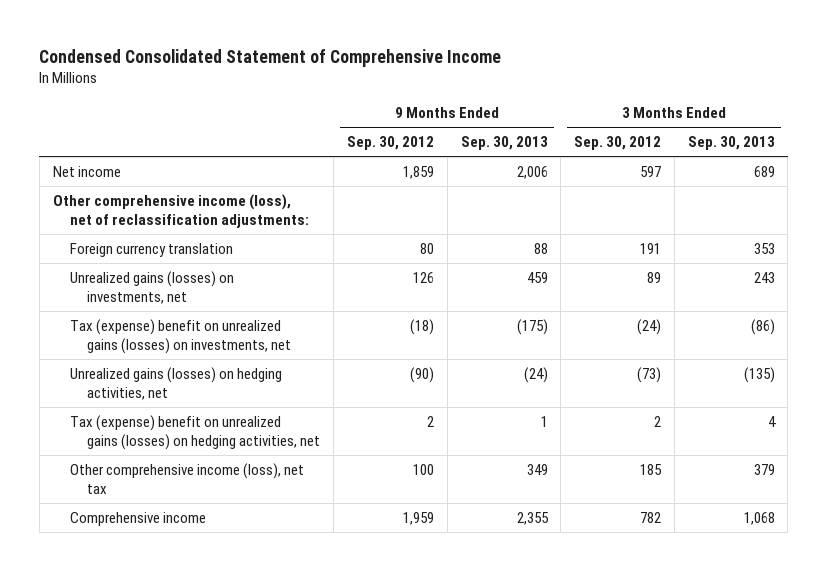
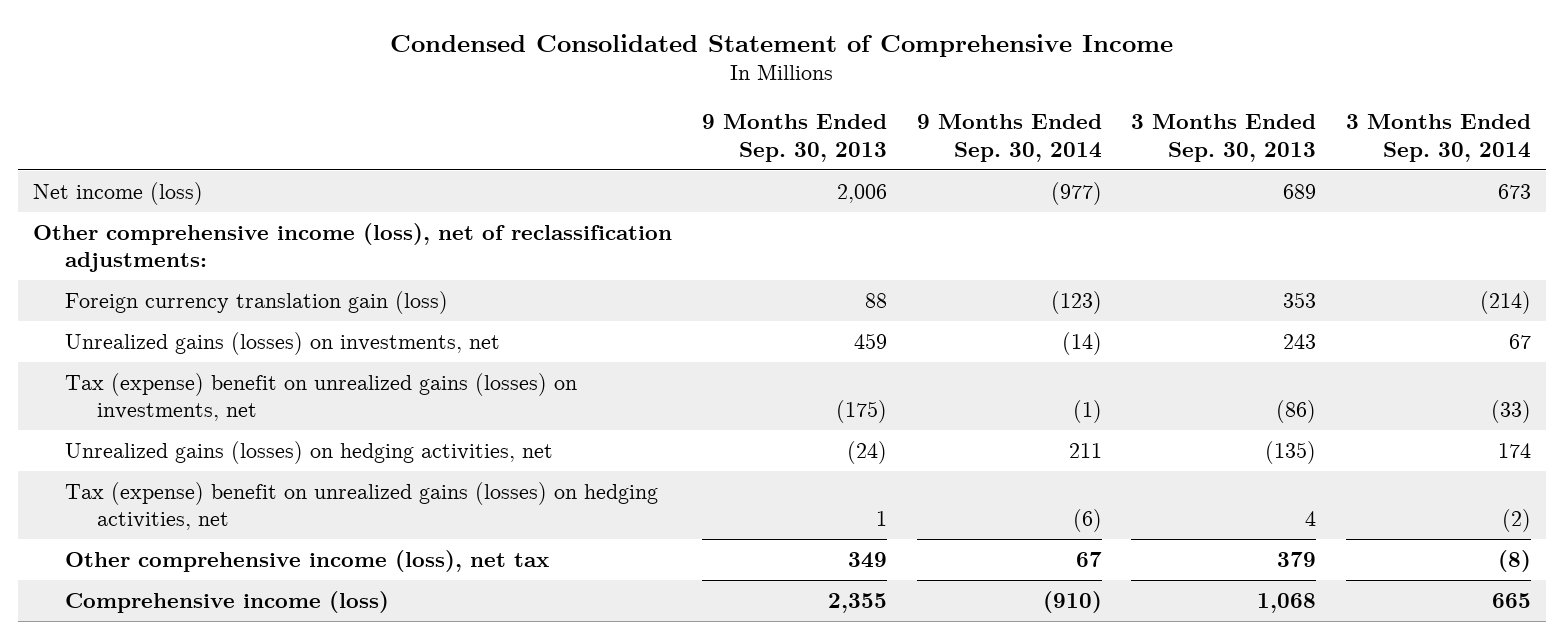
[347,136,435,151] Sep. 30, 2012 -> none
[574,136,662,151] Sep. 30, 2012 -> none
none -> [916,114,1102,162] 9 Months Ended Sep. 30, 2014
none -> [1345,114,1531,162] 3 Months Ended Sep. 30, 2014
[52,165,121,177] Net income -> [33,181,204,205] Net income (loss)
[70,242,234,257] Foreign currency translation -> [65,290,449,314] Foreign currency translation gain (loss)
[70,511,207,526] Comprehensive income -> [65,590,390,613] Comprehensive income (loss)

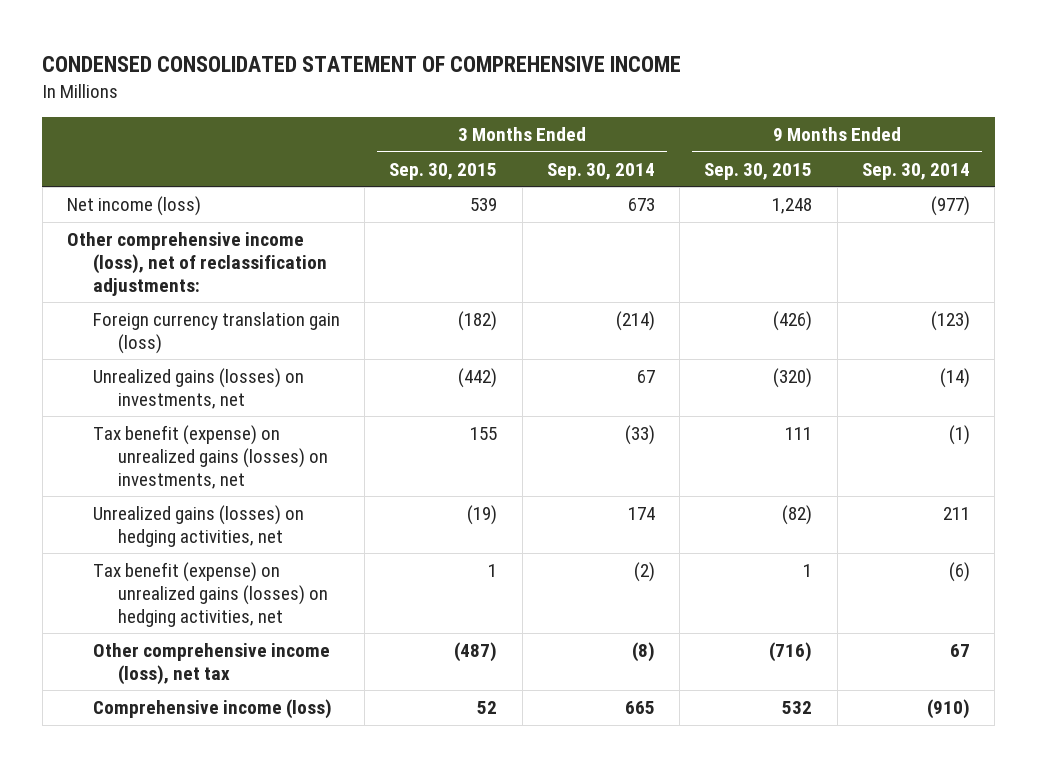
[390,33,1174,57] Condensed Consolidated Statement of Comprehensive Income -> [42,56,682,73] CONDENSED CONSOLIDATED STATEMENT OF COMPREHENSIVE INCOME
[701,114,887,162] 9 Months Ended Sep. 30, 2013 -> none
[1131,114,1317,162] 3 Months Ended Sep. 30, 2013 -> none
none -> [389,162,498,180] Sep. 30, 2015
none -> [704,162,813,180] Sep. 30, 2015
[65,372,578,421] Tax (expense) benefit on unrealized gains (losses) on investments, net -> [92,425,329,489] Tax benefit (expense) on unrealized gains (losses) on investments, net
[65,481,659,530] Tax (expense) benefit on unrealized gains (losses) on hedging activities, net -> [92,562,329,627] Tax benefit (expense) on unrealized gains (losses) on hedging activities, net

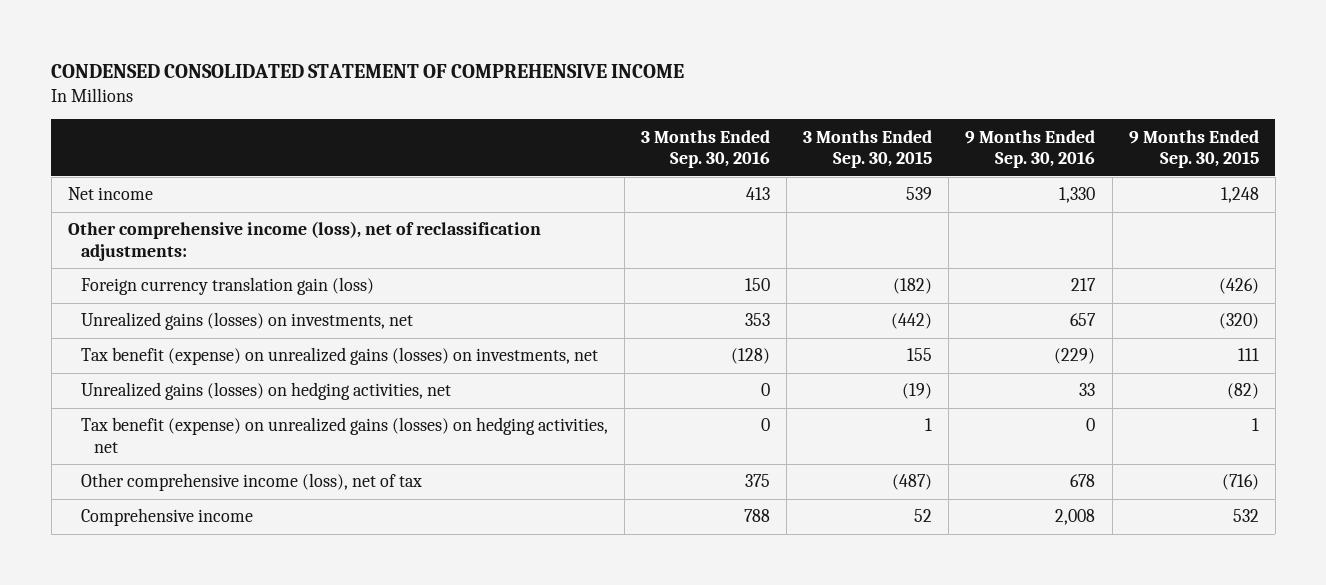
[546,162,655,180] Sep. 30, 2014 -> none
[862,162,971,180] Sep. 30, 2014 -> none
none -> [641,129,771,169] 3 Months Ended Sep. 30, 2016
none -> [965,129,1096,169] 9 Months Ended Sep. 30, 2016
[67,196,202,217] Net income (loss) -> [67,187,153,201] Net income
[92,643,330,685] Other comprehensive income (loss), net tax -> [80,473,422,492] Other comprehensive income (loss), net of tax
[92,699,332,720] Comprehensive income (loss) -> [80,508,253,527] Comprehensive income

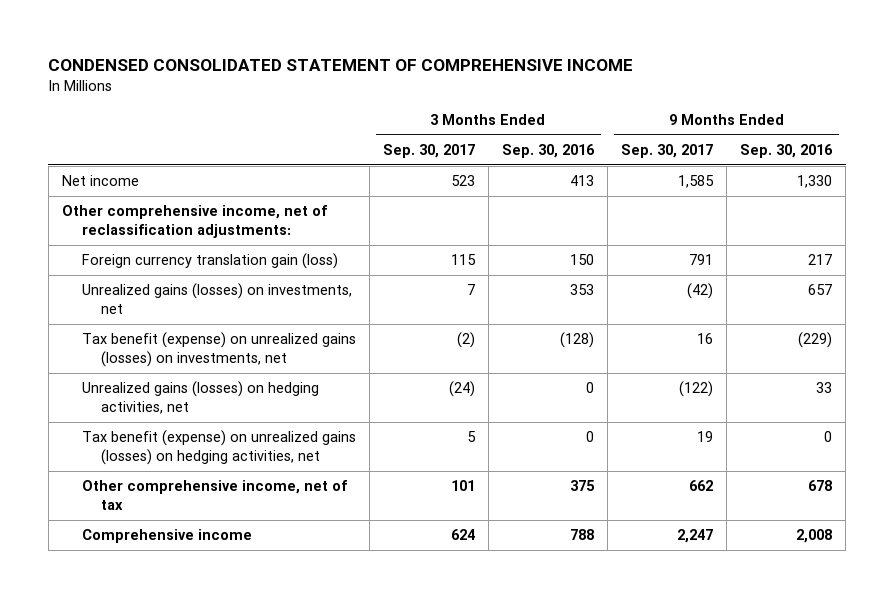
[803,129,933,169] 3 Months Ended Sep. 30, 2015 -> none
[1128,129,1259,169] 9 Months Ended Sep. 30, 2015 -> none
none -> [382,143,475,158] Sep. 30, 2017
none -> [621,143,714,158] Sep. 30, 2017
[67,221,541,261] Other comprehensive income (loss), net of reclassification adjustments: -> [61,205,327,238] Other comprehensive income, net of reclassification adjustments:
[80,473,422,492] Other comprehensive income (loss), net of tax -> [81,480,347,510] Other comprehensive income, net of tax

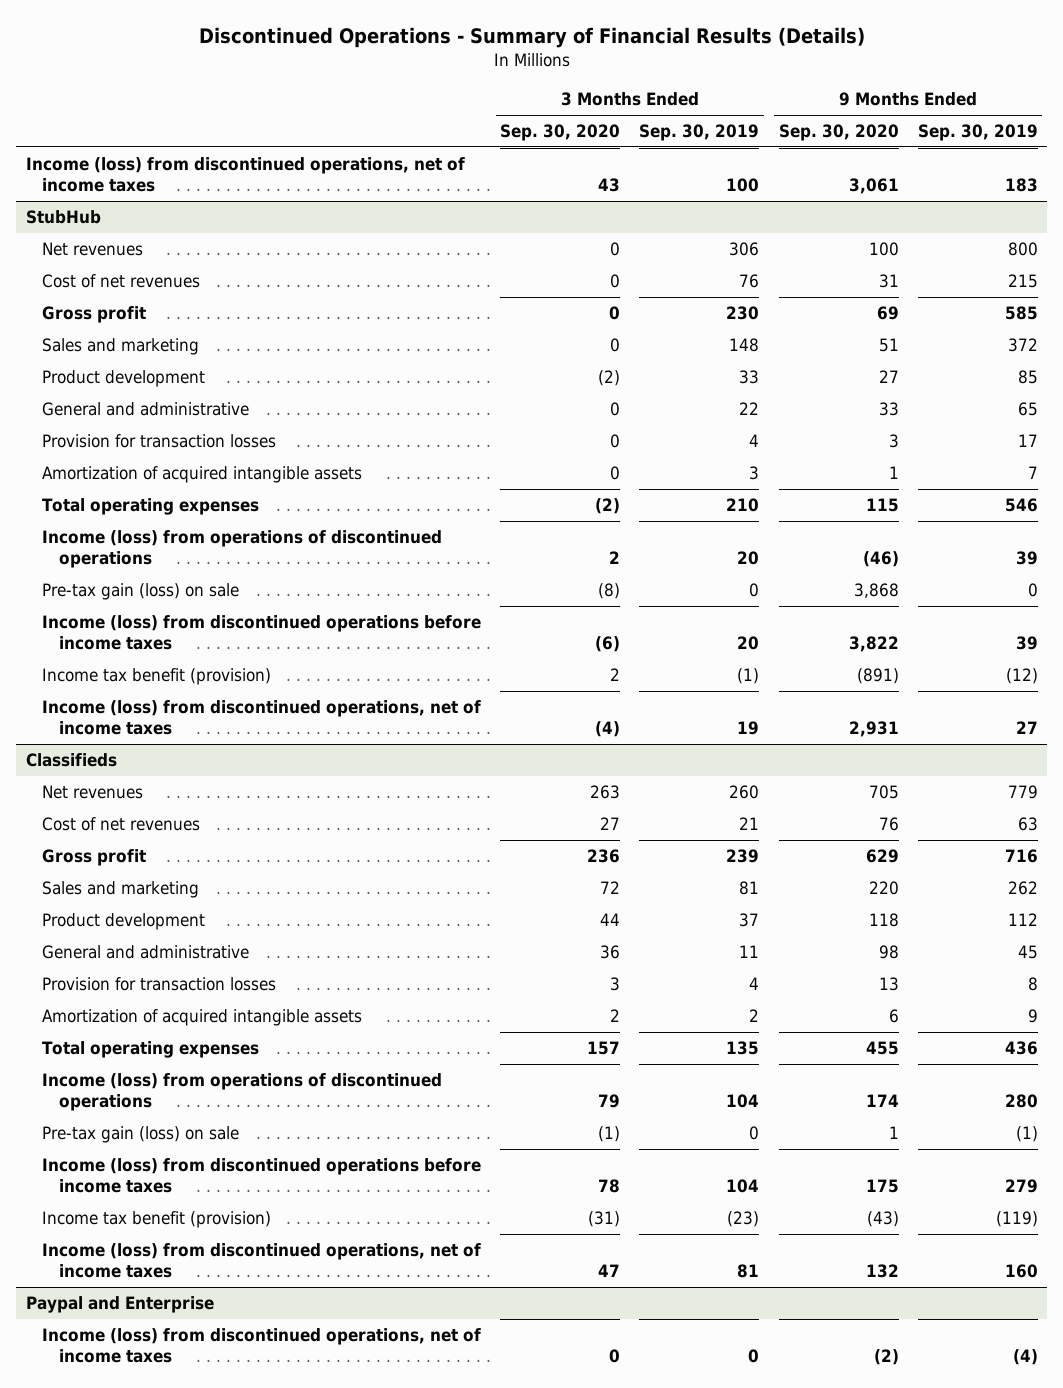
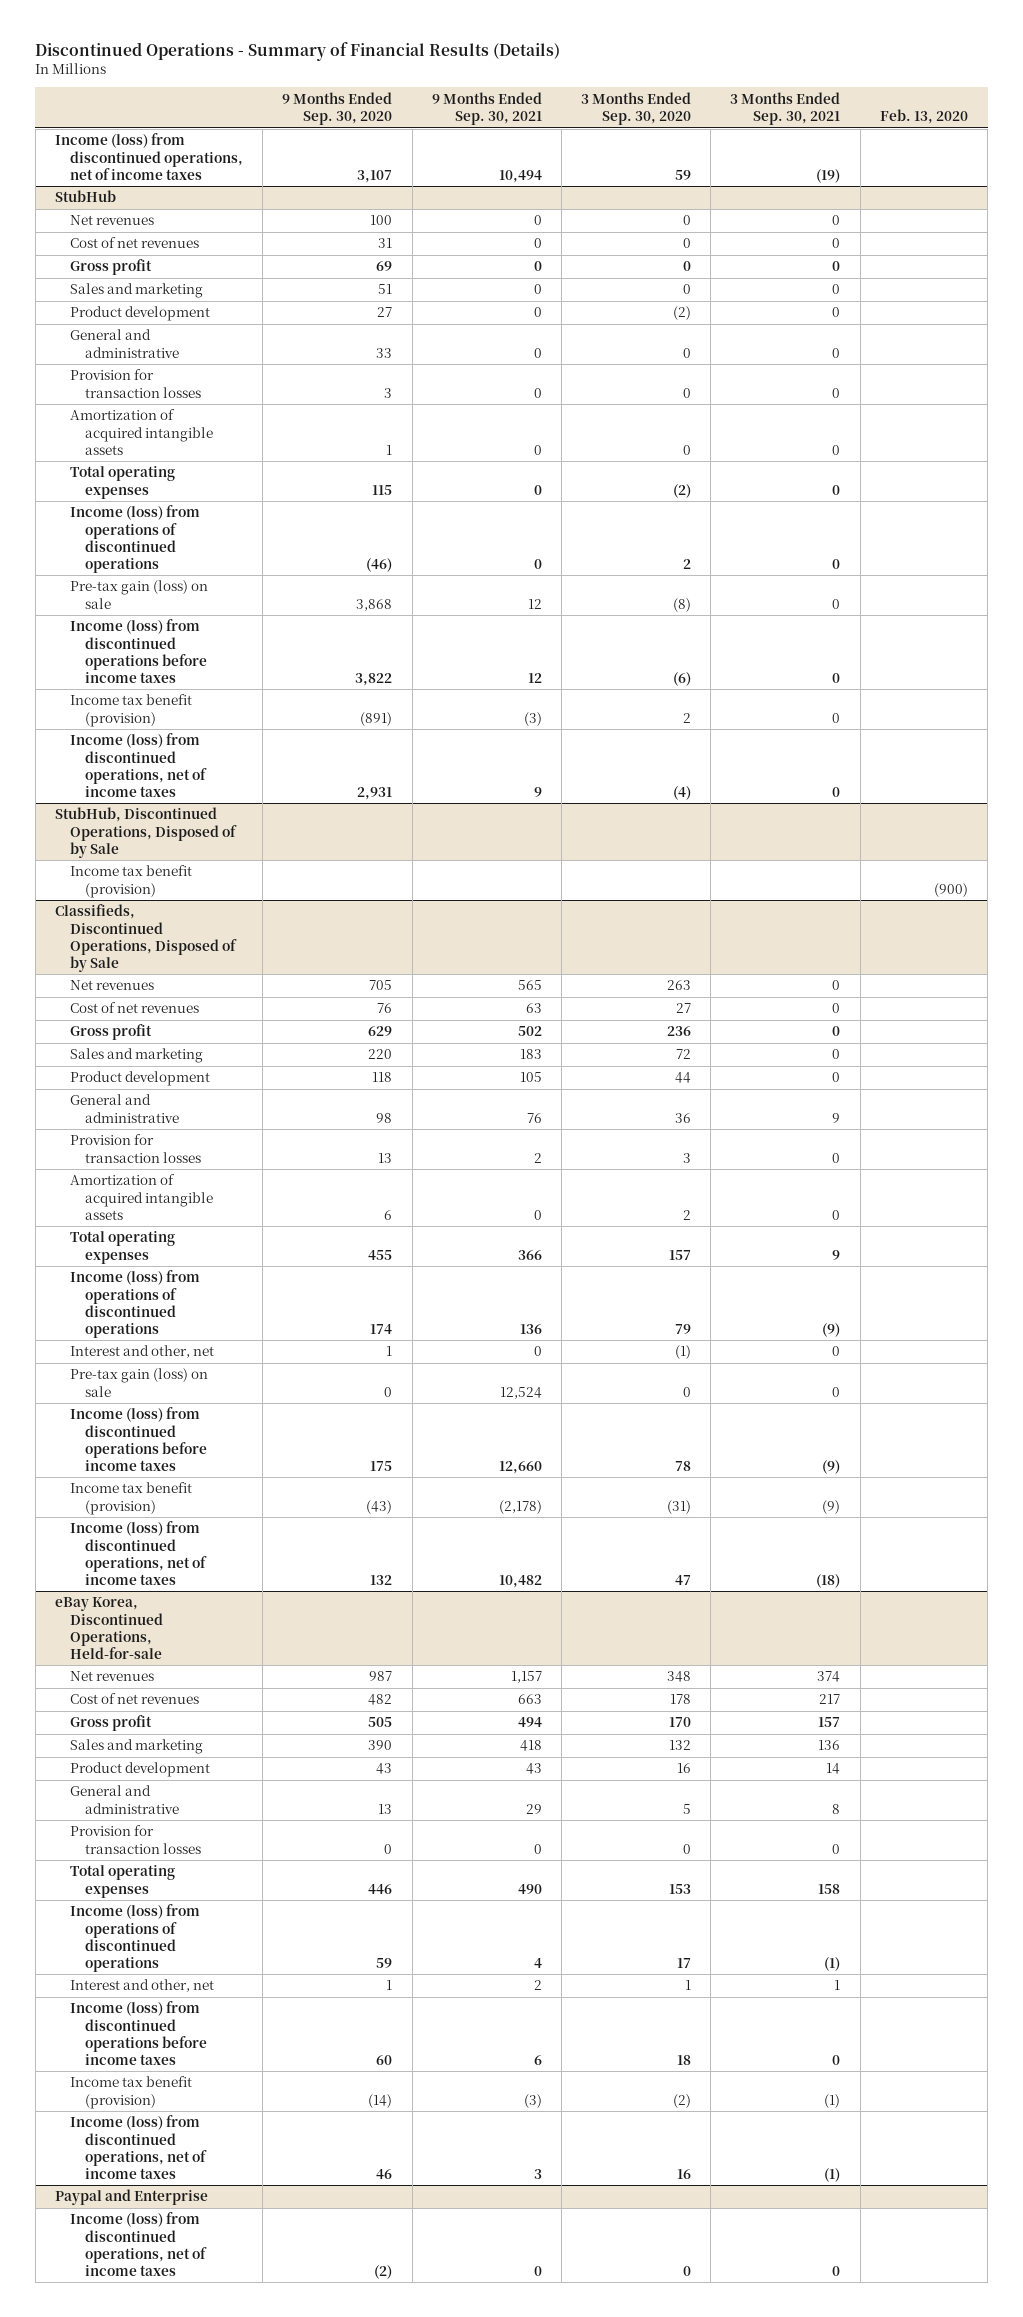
[639,124,760,142] Sep. 30, 2019 -> none
[917,124,1038,142] Sep. 30, 2019 -> none
none -> [431,91,542,125] 9 Months Ended Sep. 30, 2021
none -> [730,91,841,125] 3 Months Ended Sep. 30, 2021
none -> [879,108,968,124] Feb. 13, 2020
[598,178,621,193] 43 -> [675,169,692,180] 59
[848,178,899,195] 3,061 -> [357,169,393,183] 3,107
[25,753,117,768] Classifieds -> none
none -> [54,807,238,858] StubHub, Discontinued Operations, Disposed of by Sale
none -> [70,865,193,898] Income tax benefit (provision)
none -> [54,904,238,972] Classifieds, Discontinued Operations, Disposed of by Sale
none -> [70,1345,215,1359] Interest and other, net
[598,1126,621,1143] (1) -> [683,1386,692,1397] 0
[888,1126,899,1140] 1 -> [384,1386,393,1397] 0
none -> [54,1597,164,1659] eBay Korea, Discontinued Operations, Held-for-sale
none -> [70,1671,155,1682] Net revenues
none -> [70,1693,200,1705] Cost of net revenues
none -> [70,1715,153,1732] Gross profit
none -> [70,1739,204,1755] Sales and marketing
none -> [70,1762,211,1778] Product development
none -> [70,1785,180,1814] General and administrative
none -> [70,1825,202,1854] Provision for transaction losses
none -> [70,1865,176,1898] Total operating expenses
none -> [70,1904,201,1972] Income (loss) from operations of discontinued operations
none -> [70,1979,215,1993] Interest and other, net
none -> [70,2001,208,2065] Income (loss) from discontinued operations before income taxes
none -> [70,2076,193,2109] Income tax benefit (provision)
none -> [70,2115,208,2179] Income (loss) from discontinued operations, net of income taxes

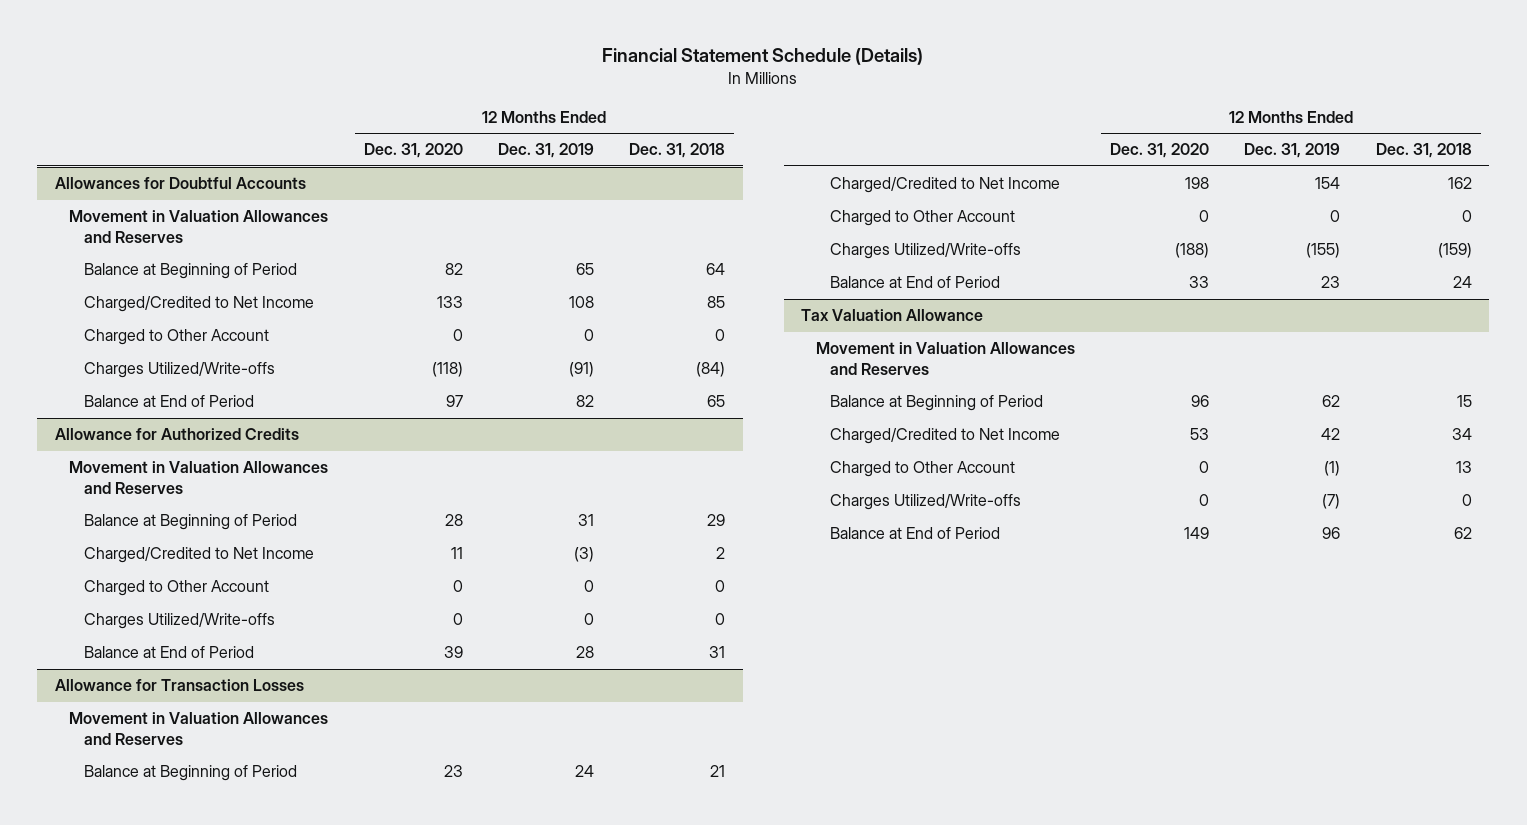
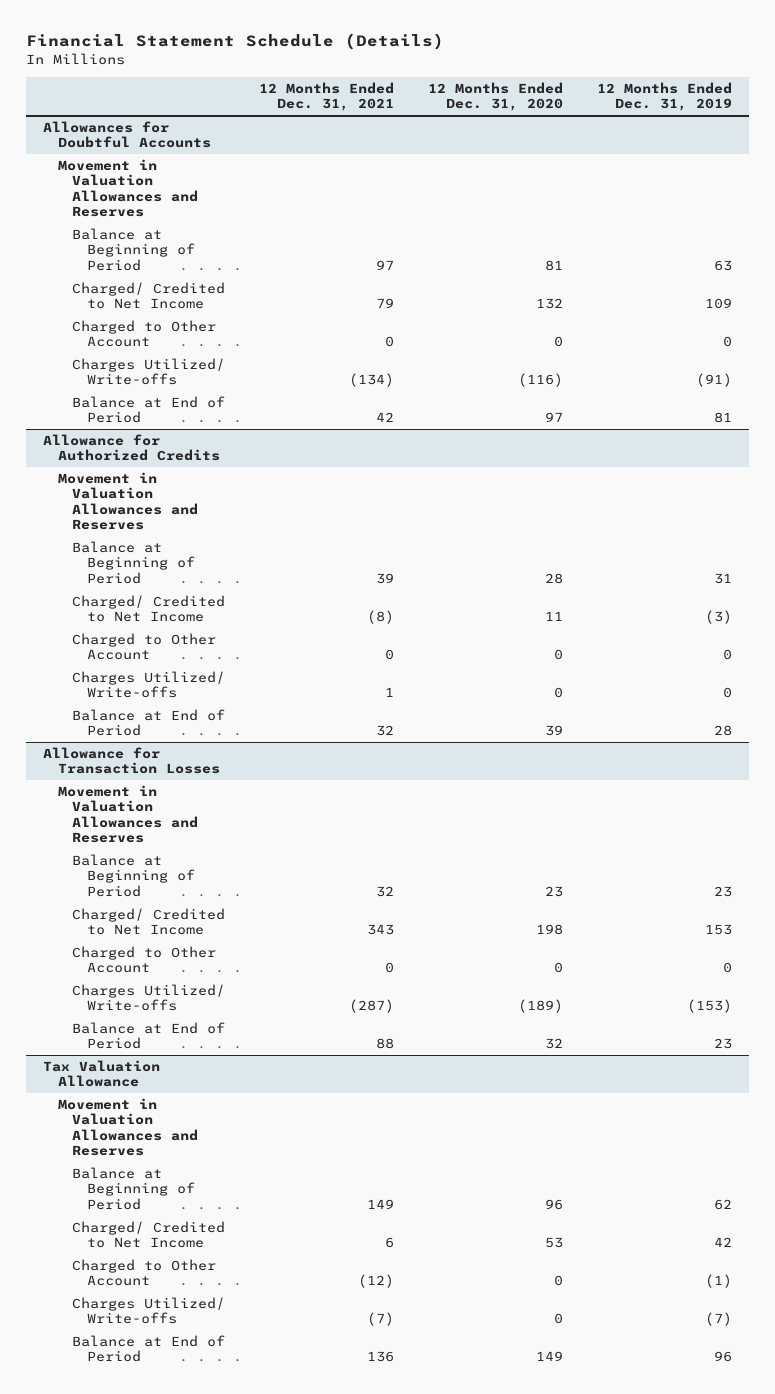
[629,143,726,159] Dec. 31, 2018 -> none
none -> [259,81,395,112] 12 Months Ended Dec. 31, 2021
[444,263,463,276] 82 -> [545,259,564,271] 81
[575,263,594,276] 65 -> [714,259,733,271] 63
[83,296,314,313] Charged/Credited to Net Income -> [72,282,226,310] Charged/ Credited to Net Income
[436,296,463,309] 133 -> [536,298,564,310] 132
[568,296,594,309] 108 -> [705,298,733,310] 109
[83,362,275,379] Charges Utilized/Write-offs -> [72,358,226,386] Charges Utilized/ Write-offs
[431,362,463,378] (118) -> [518,373,564,388] (116)
[575,395,594,408] 82 -> [714,412,733,424] 81
[83,547,314,564] Charged/Credited to Net Income -> [72,595,226,623] Charged/ Credited to Net Income
[83,613,275,630] Charges Utilized/Write-offs -> [72,671,226,699] Charges Utilized/ Write-offs
[574,765,594,778] 24 -> [714,885,733,897] 23
[830,177,1061,194] Charged/Credited to Net Income -> [72,908,226,936] Charged/ Credited to Net Income
[1315,177,1341,190] 154 -> [705,924,733,936] 153
[830,243,1022,260] Charges Utilized/Write-offs -> [72,984,226,1012] Charges Utilized/ Write-offs
[1175,243,1210,259] (188) -> [518,999,564,1014] (189)
[1306,243,1341,259] (155) -> [687,999,733,1014] (153)
[1189,276,1210,289] 33 -> [545,1038,564,1050] 32
[830,428,1061,445] Charged/Credited to Net Income -> [72,1221,226,1249] Charged/ Credited to Net Income
[830,494,1022,511] Charges Utilized/Write-offs -> [72,1297,226,1325] Charges Utilized/ Write-offs

